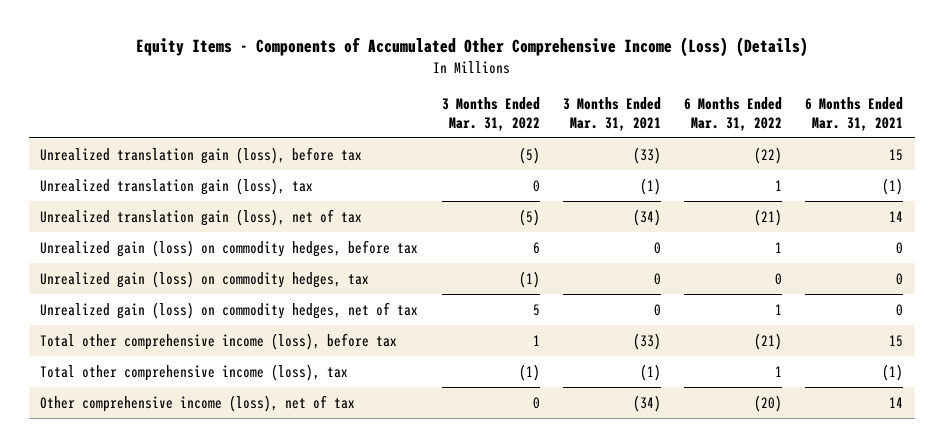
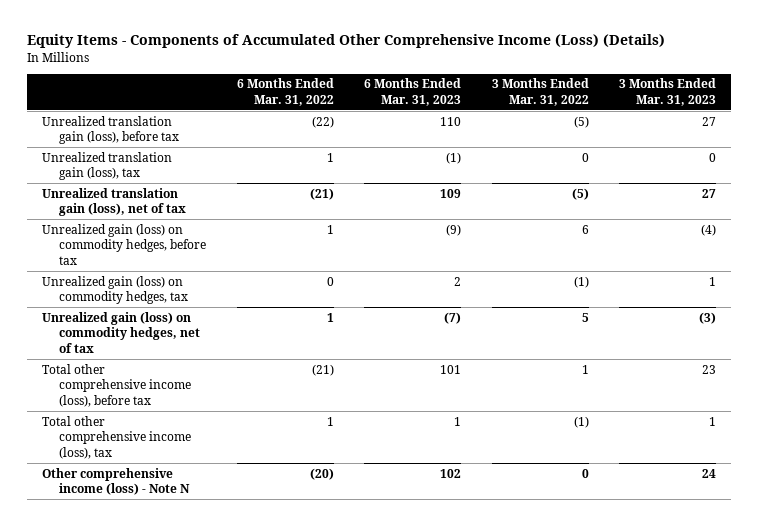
[562,96,661,131] 3 Months Ended Mar. 31, 2021 -> none
[805,96,904,131] 6 Months Ended Mar. 31, 2021 -> none
none -> [364,78,462,106] 6 Months Ended Mar. 31, 2023
none -> [618,78,716,106] 3 Months Ended Mar. 31, 2023
[40,394,356,412] Other comprehensive income (loss), net of tax -> [41,467,191,496] Other comprehensive income (loss) - Note N

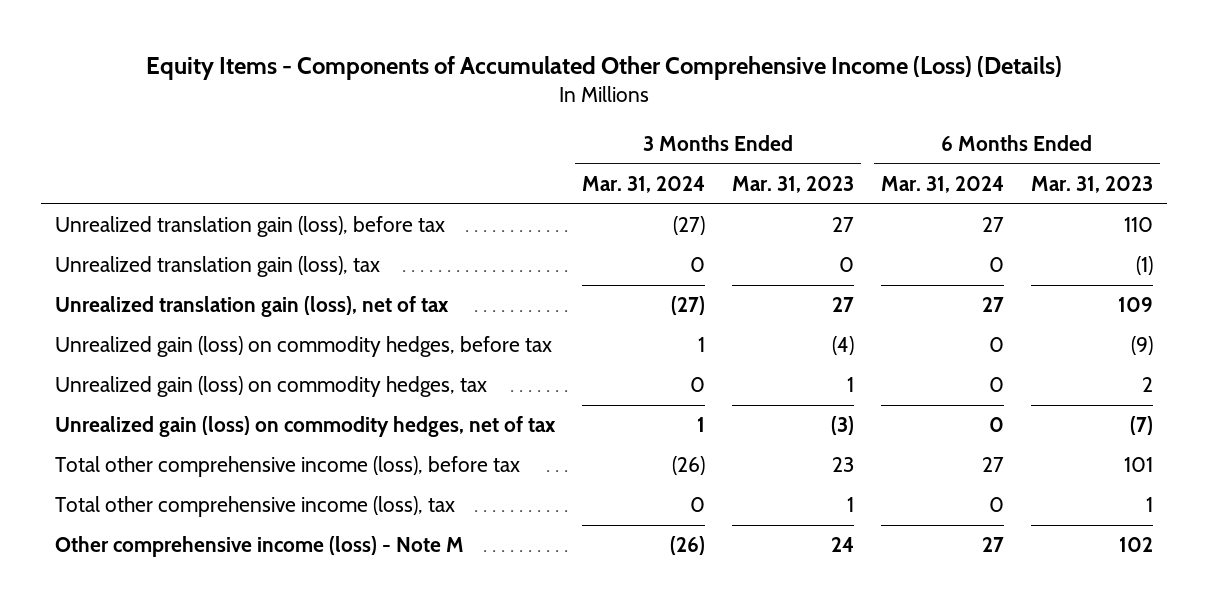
[236,78,334,106] 6 Months Ended Mar. 31, 2022 -> none
[491,78,589,106] 3 Months Ended Mar. 31, 2022 -> none
none -> [581,175,705,193] Mar. 31, 2024
none -> [881,175,1005,193] Mar. 31, 2024
[41,467,191,496] Other comprehensive income (loss) - Note N -> [54,536,464,558] Other comprehensive income (loss) - Note M

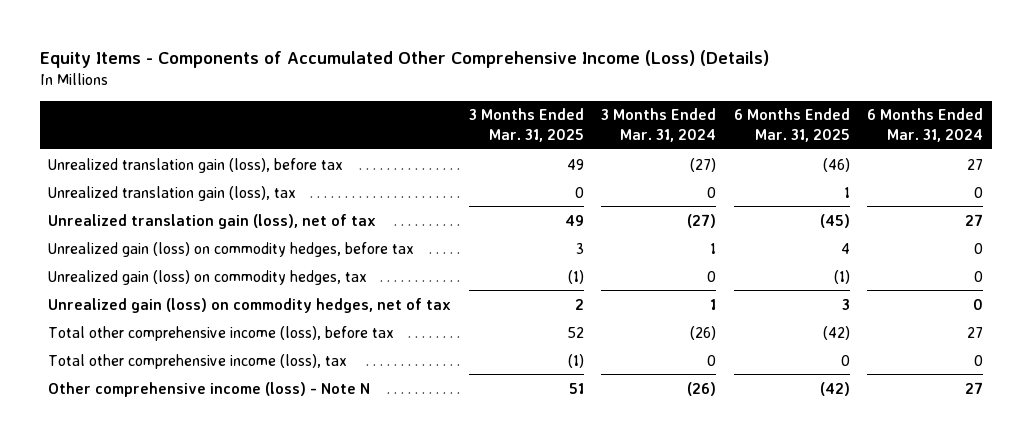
[731,175,854,193] Mar. 31, 2023 -> none
[1031,175,1154,193] Mar. 31, 2023 -> none
none -> [468,108,584,142] 3 Months Ended Mar. 31, 2025
none -> [733,108,850,142] 6 Months Ended Mar. 31, 2025
[54,536,464,558] Other comprehensive income (loss) - Note M -> [48,381,371,397] Other comprehensive income (loss) - Note N

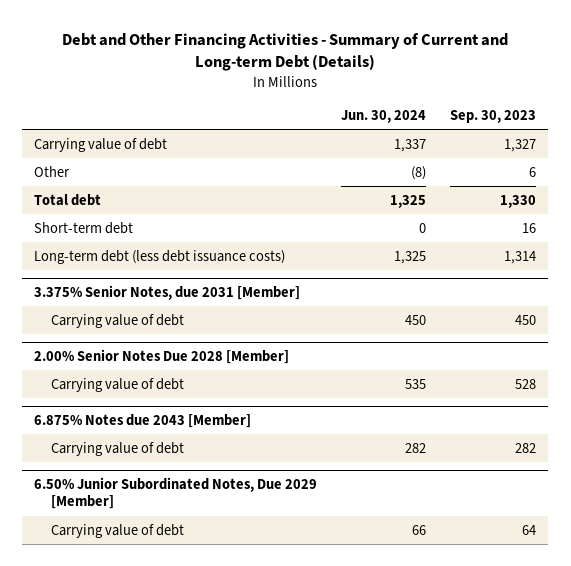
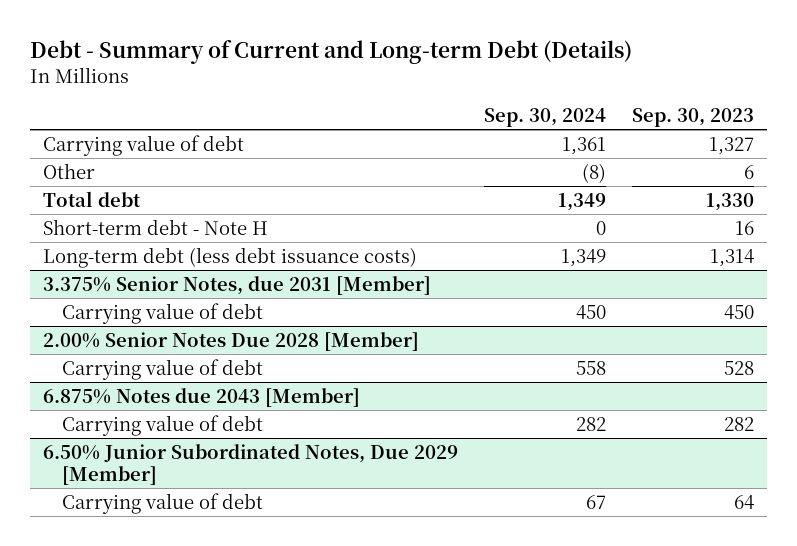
[62,32,509,72] Debt and Other Financing Activities - Summary of Current and Long-term Debt (Details) -> [30,40,633,65] Debt - Summary of Current and Long-term Debt (Details)
[341,109,427,123] Jun. 30, 2024 -> none
none -> [484,108,607,128] Sep. 30, 2024
[34,221,134,234] Short-term debt -> [43,218,269,235] Short-term debt - Note H

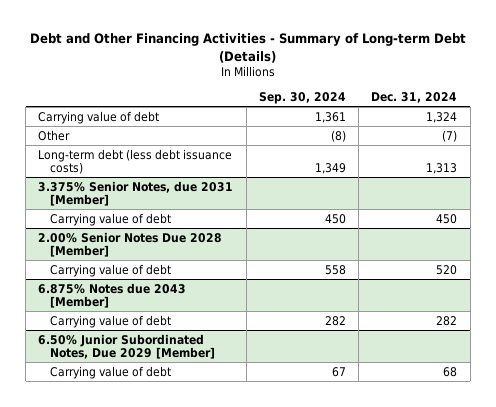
[30,40,633,65] Debt - Summary of Current and Long-term Debt (Details) -> [29,33,466,63] Debt and Other Financing Activities - Summary of Long-term Debt (Details)
[632,108,755,128] Sep. 30, 2023 -> none
none -> [371,91,458,103] Dec. 31, 2024
[43,190,142,207] Total debt -> none
[43,218,269,235] Short-term debt - Note H -> none

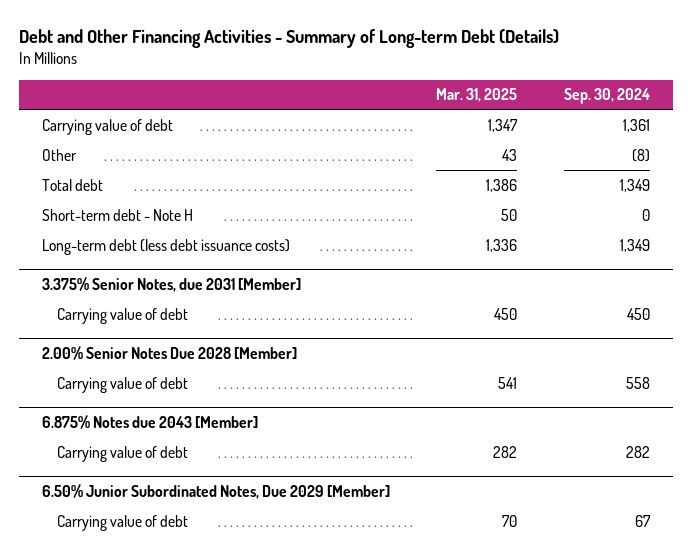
[371,91,458,103] Dec. 31, 2024 -> none
none -> [436,88,518,103] Mar. 31, 2025
none -> [41,178,103,191] Total debt
none -> [41,208,193,221] Short-term debt - Note H

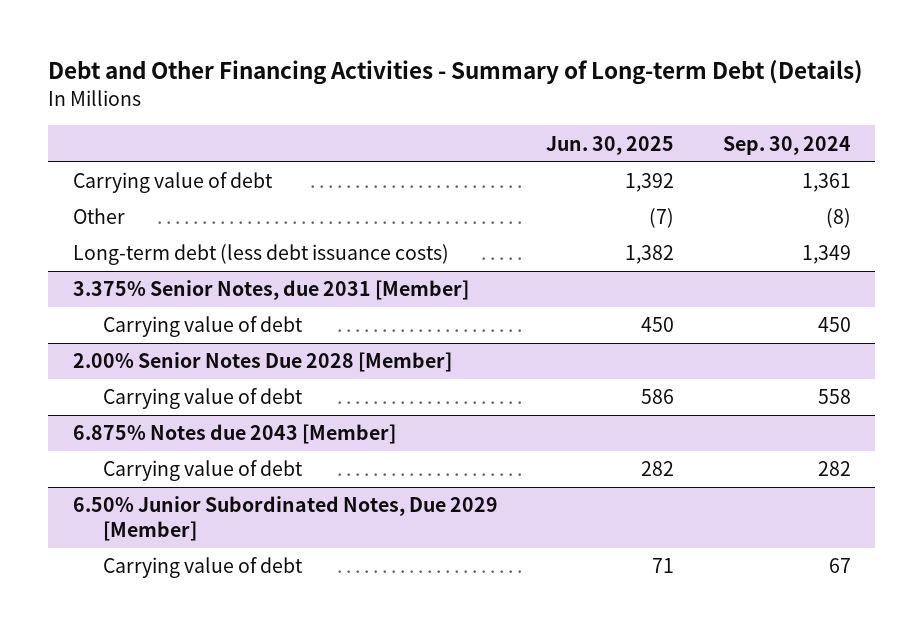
[436,88,518,103] Mar. 31, 2025 -> none
none -> [546,135,675,155] Jun. 30, 2025
[41,178,103,191] Total debt -> none
[41,208,193,221] Short-term debt - Note H -> none

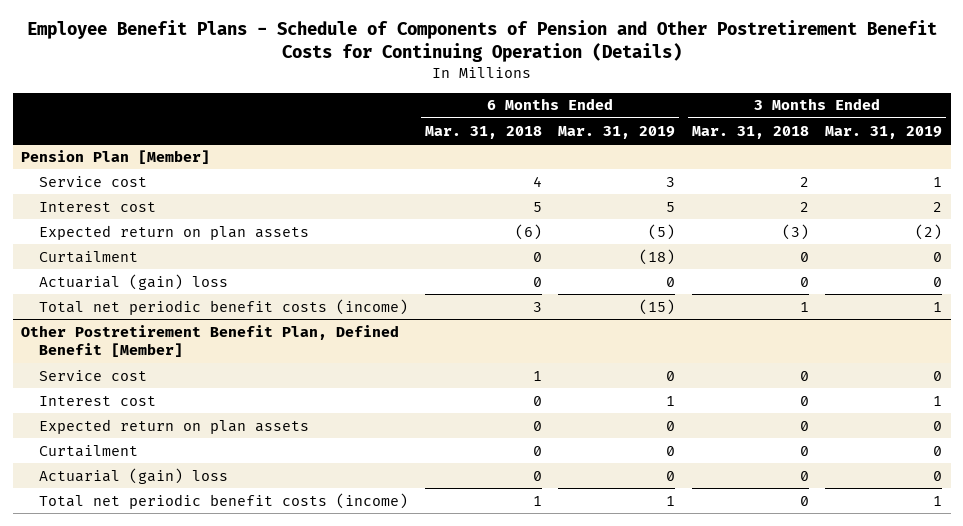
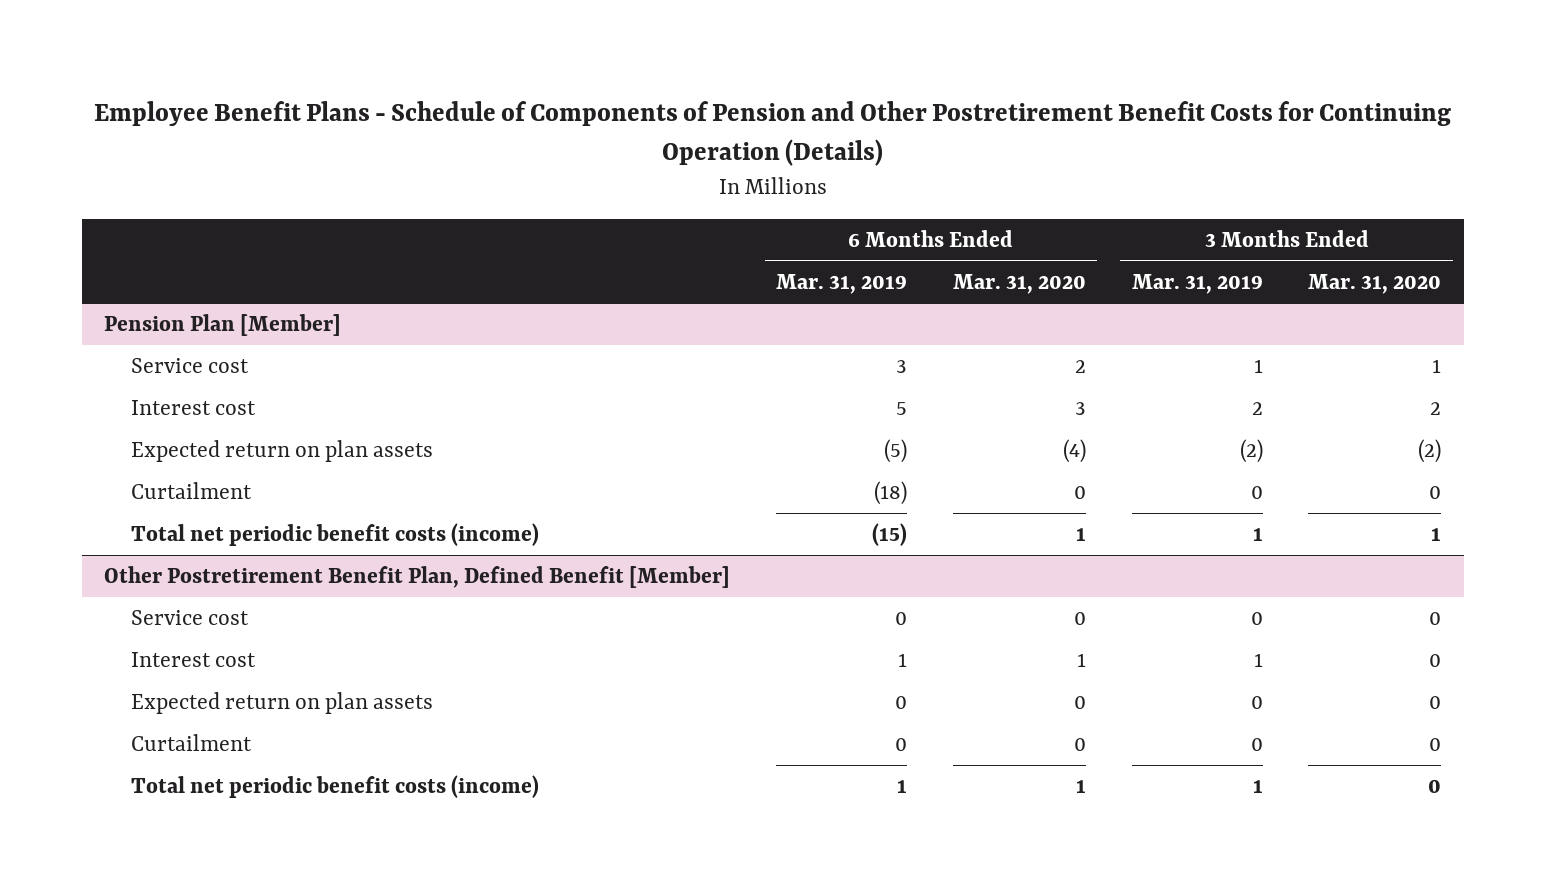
[424,125,542,139] Mar. 31, 2018 -> none
[691,125,809,139] Mar. 31, 2018 -> none
none -> [952,273,1086,294] Mar. 31, 2020
none -> [1308,273,1442,294] Mar. 31, 2020
[39,273,229,290] Actuarial (gain) loss -> none
[39,467,229,484] Actuarial (gain) loss -> none

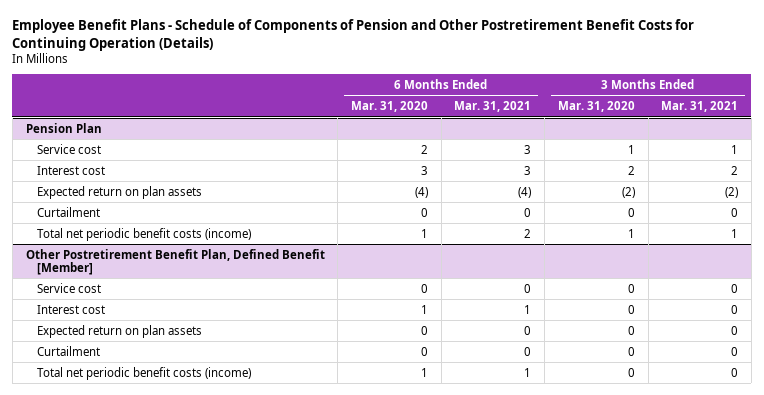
[776,273,908,294] Mar. 31, 2019 -> none
[1131,273,1263,294] Mar. 31, 2019 -> none
none -> [454,101,532,113] Mar. 31, 2021
none -> [661,101,739,113] Mar. 31, 2021
[104,314,342,337] Pension Plan [Member] -> [25,122,102,133] Pension Plan

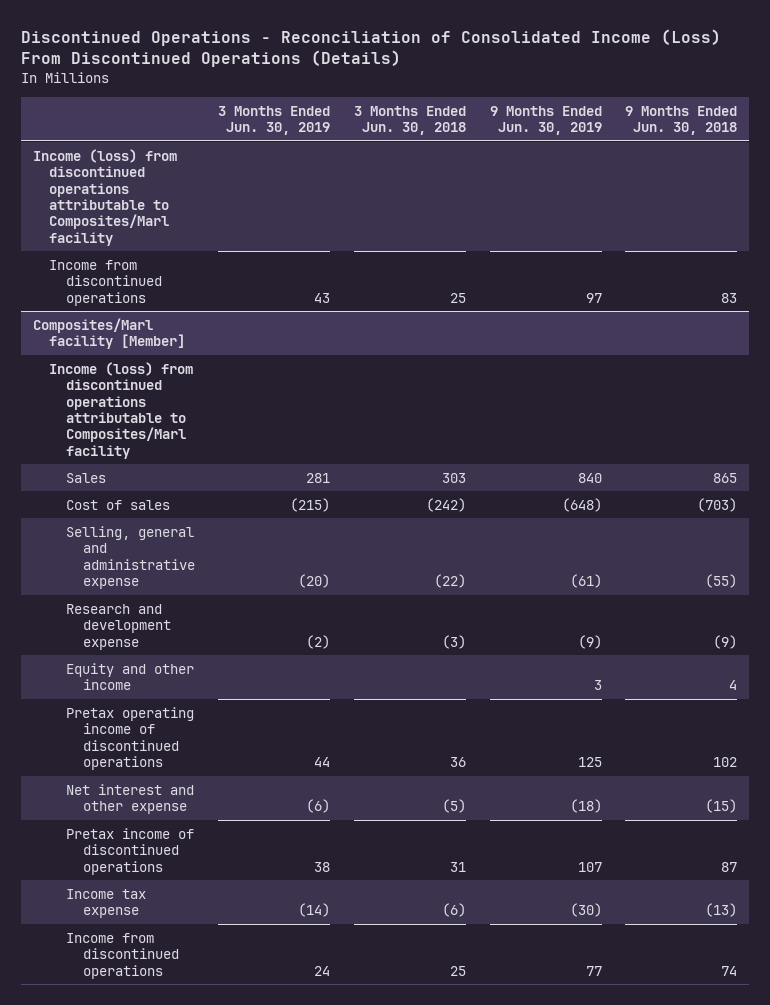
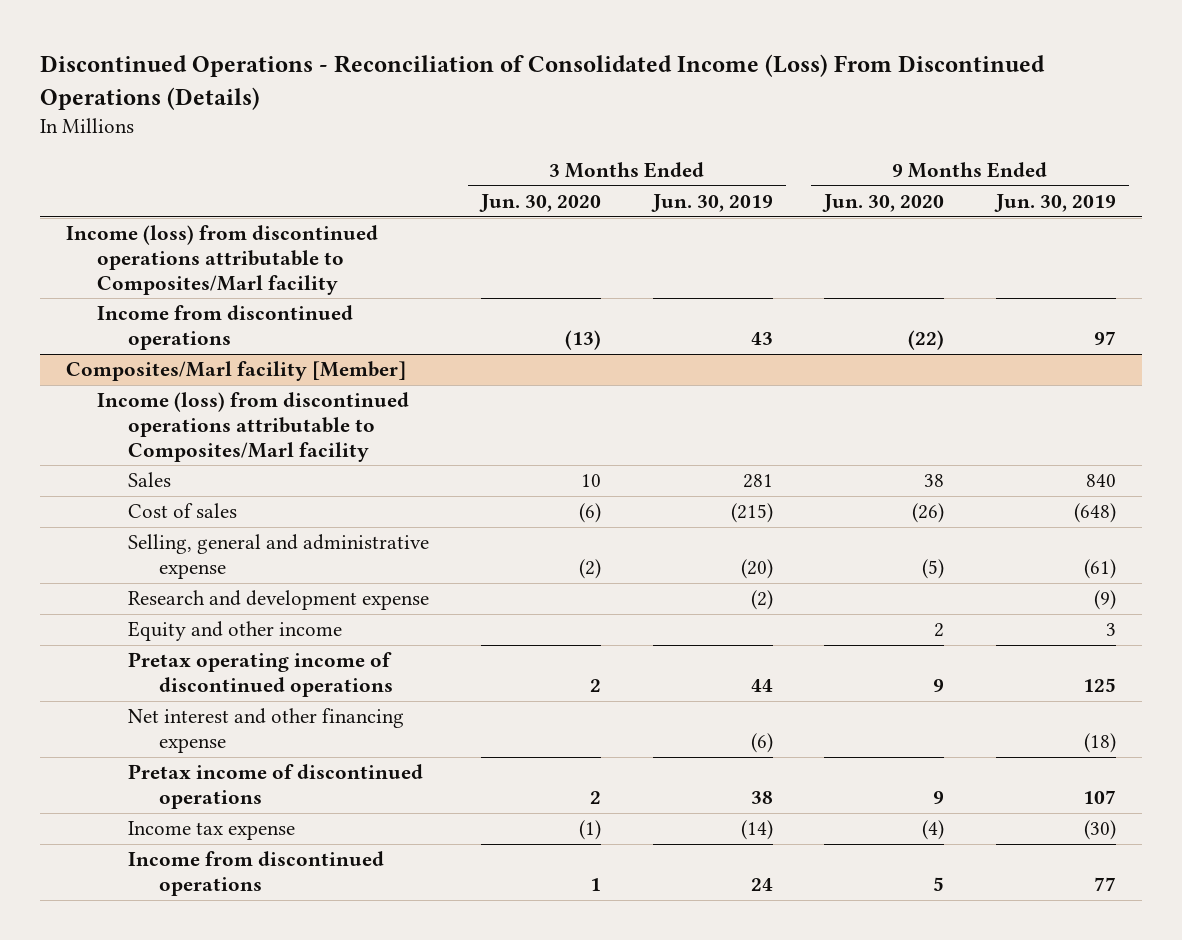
[353,105,466,136] 3 Months Ended Jun. 30, 2018 -> none
[625,105,738,136] 9 Months Ended Jun. 30, 2018 -> none
none -> [478,193,601,212] Jun. 30, 2020
none -> [822,193,945,212] Jun. 30, 2020
[66,783,195,815] Net interest and other expense -> [127,708,404,754] Net interest and other financing expense

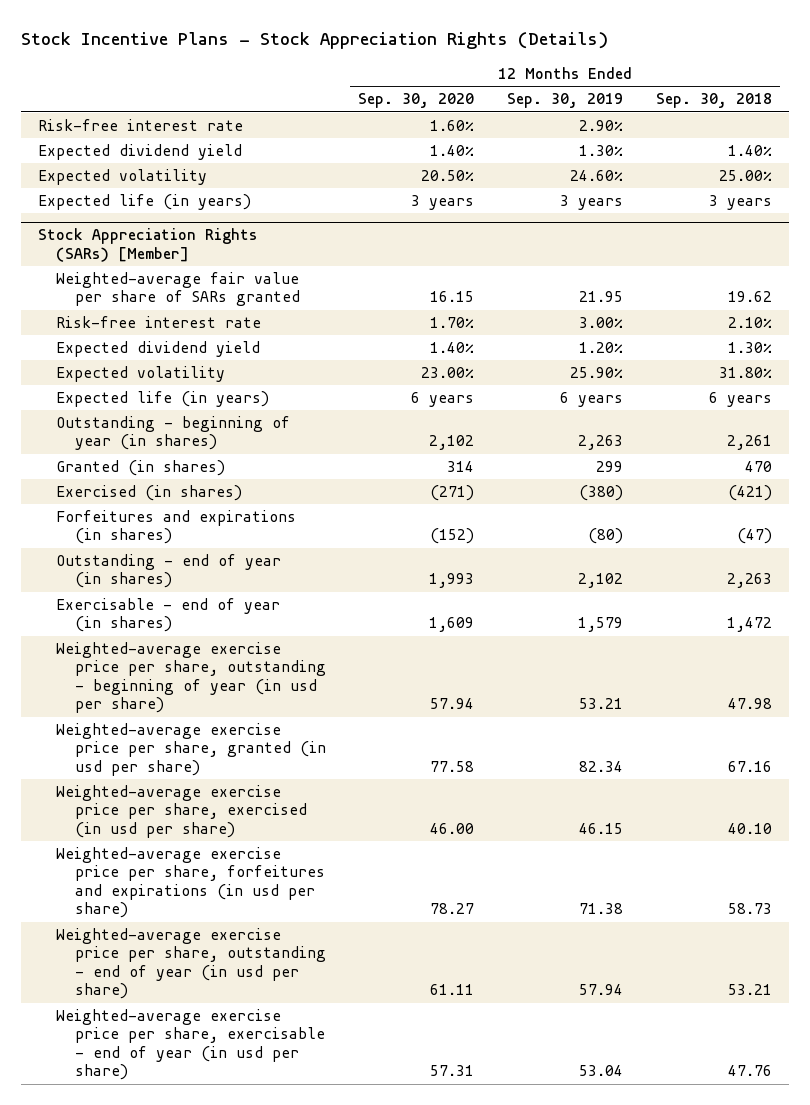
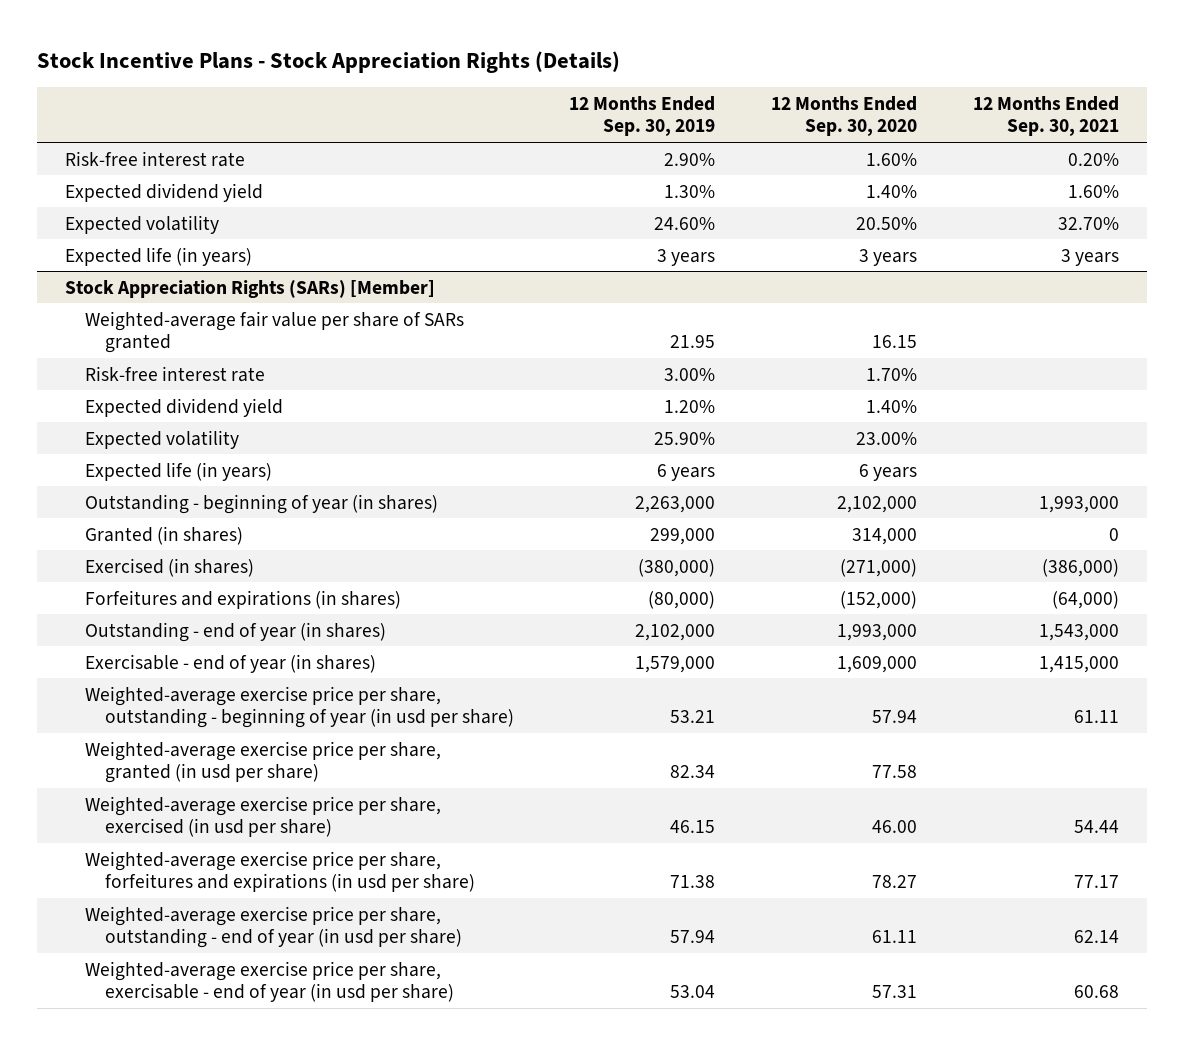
[656,93,773,109] Sep. 30, 2018 -> none
none -> [972,95,1119,137] 12 Months Ended Sep. 30, 2021
[429,435,475,451] 2,102 -> [837,495,918,513] 2,102,000
[578,435,624,451] 2,263 -> [635,495,716,513] 2,263,000
[447,461,475,473] 314 -> [852,527,918,545] 314,000
[596,461,624,473] 299 -> [650,527,716,545] 299,000
[430,485,475,502] (271) -> [840,558,918,577] (271,000)
[579,485,624,502] (380) -> [638,558,716,577] (380,000)
[430,528,475,545] (152) -> [840,590,918,609] (152,000)
[588,528,624,545] (80) -> [648,590,716,609] (80,000)
[429,573,475,589] 1,993 -> [837,623,918,641] 1,993,000
[578,573,624,589] 2,102 -> [635,623,716,641] 2,102,000
[429,617,475,633] 1,609 -> [837,655,918,673] 1,609,000
[578,617,624,633] 1,579 -> [635,655,716,673] 1,579,000

